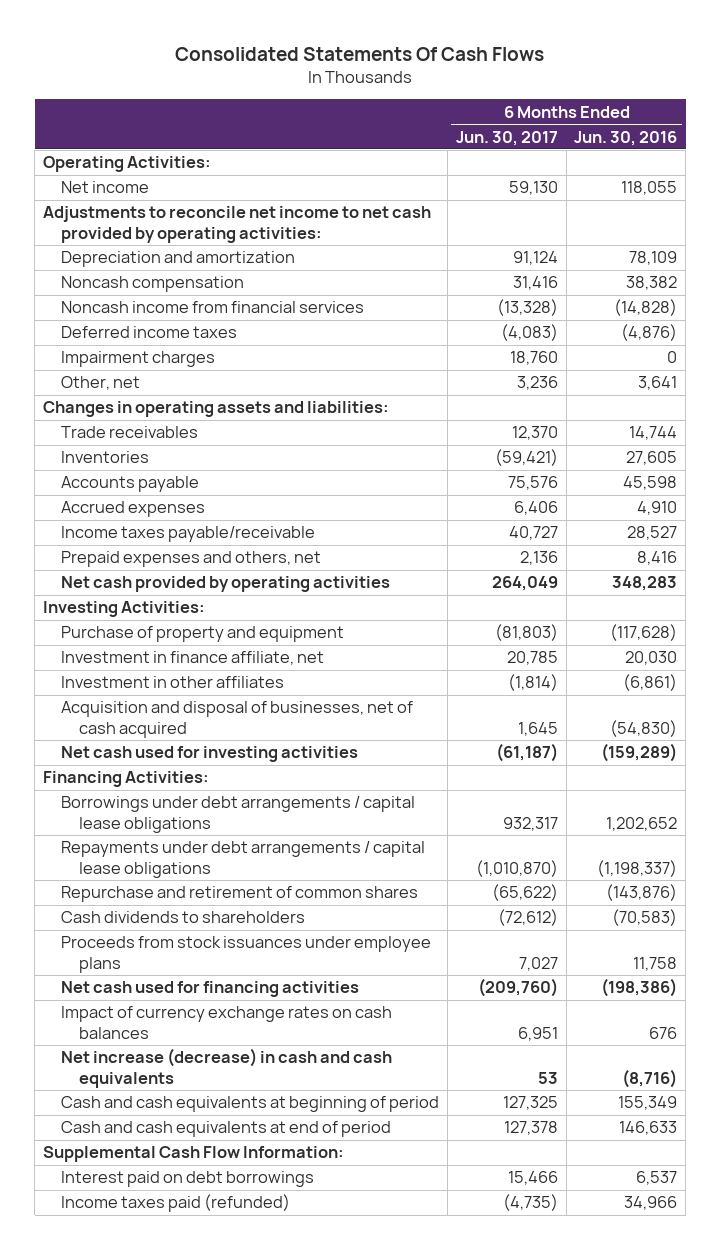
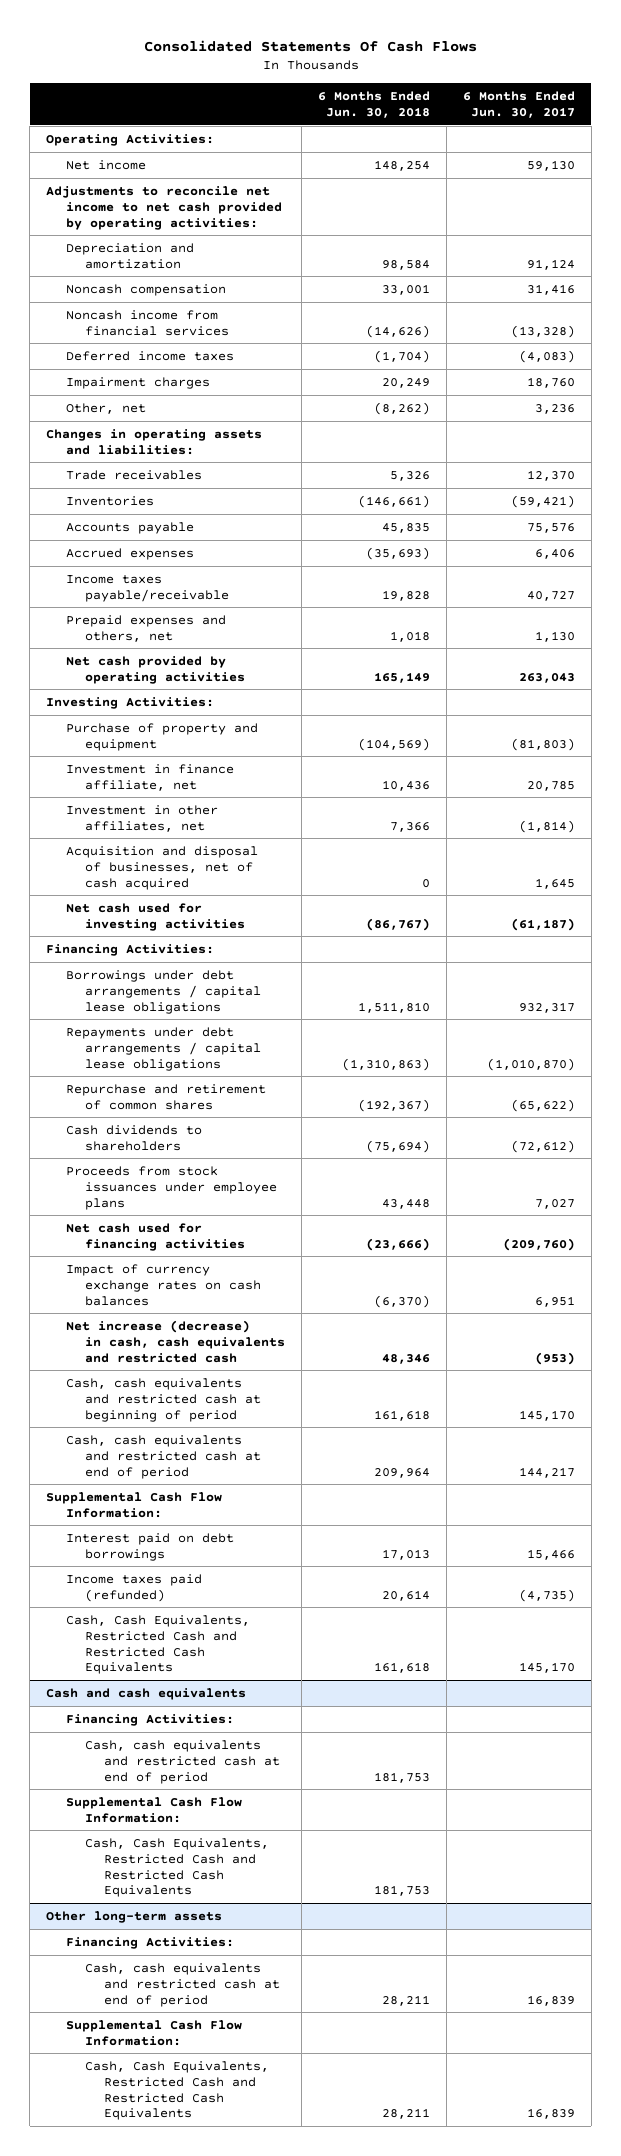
[574,130,678,146] Jun. 30, 2016 -> none
none -> [317,90,430,118] 6 Months Ended Jun. 30, 2018
[519,551,558,566] 2,136 -> [534,630,575,642] 1,130
[491,576,558,592] 264,049 -> [518,672,575,683] 263,043
[60,676,284,689] Investment in other affiliates -> [65,804,218,832] Investment in other affiliates, net
[60,1048,392,1088] Net increase (decrease) in cash and cash equivalents -> [65,1319,285,1363] Net increase (decrease) in cash, cash equivalents and restricted cash
[537,1071,558,1084] 53 -> [534,1351,575,1365] (953)
[60,1096,439,1113] Cash and cash equivalents at beginning of period -> [65,1377,261,1422] Cash, cash equivalents and restricted cash at beginning of period
[502,1096,558,1111] 127,325 -> [518,1409,575,1421] 145,170
[60,1121,391,1138] Cash and cash equivalents at end of period -> [65,1434,261,1479] Cash, cash equivalents and restricted cash at end of period
[503,1121,558,1136] 127,378 -> [518,1466,575,1478] 144,217
none -> [65,1614,250,1675] Cash, Cash Equivalents, Restricted Cash and Restricted Cash Equivalents
none -> [46,1687,247,1700] Cash and cash equivalents
none -> [65,1713,234,1726] Financing Activities:
none -> [84,1739,280,1784] Cash, cash equivalents and restricted cash at end of period
none -> [65,1796,242,1823] Supplemental Cash Flow Information:
none -> [84,1837,269,1898] Cash, Cash Equivalents, Restricted Cash and Restricted Cash Equivalents
none -> [46,1910,223,1923] Other long-term assets
none -> [65,1936,234,1949] Financing Activities:
none -> [84,1962,280,2007] Cash, cash equivalents and restricted cash at end of period
none -> [65,2019,242,2046] Supplemental Cash Flow Information:
none -> [84,2060,269,2121] Cash, Cash Equivalents, Restricted Cash and Restricted Cash Equivalents

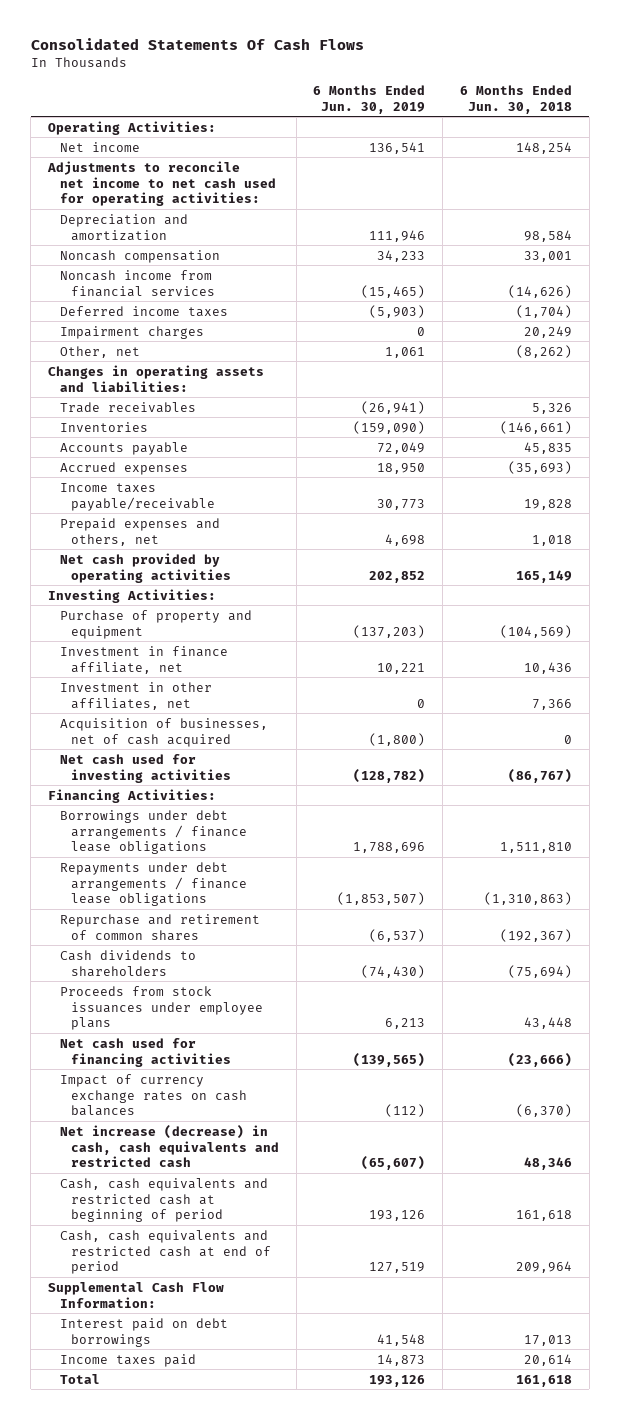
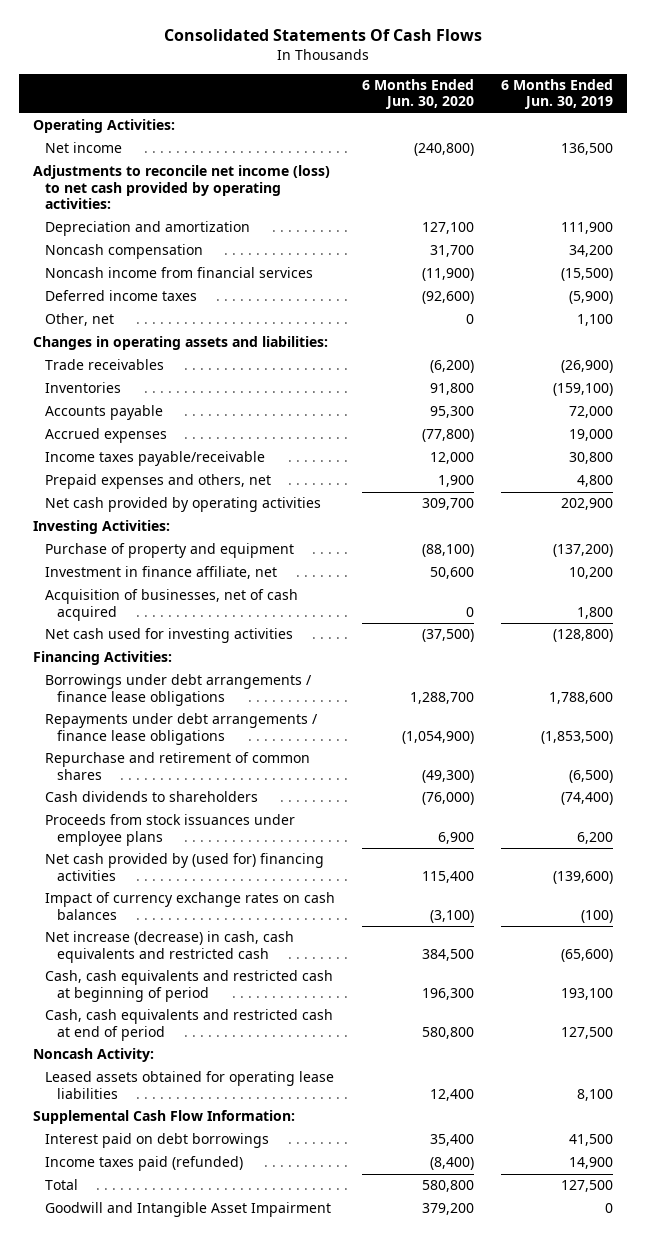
[459,84,572,114] 6 Months Ended Jun. 30, 2018 -> none
none -> [361,79,474,110] 6 Months Ended Jun. 30, 2020
[59,325,204,339] Impairment charges -> none
[369,141,426,154] 136,541 -> [561,143,614,156] 136,500
[47,160,276,207] Adjustments to reconcile net income to net cash used for operating activities: -> [32,165,330,210] Adjustments to reconcile net income (loss) to net cash provided by operating activities:
[369,229,426,242] 111,946 -> [561,222,614,235] 111,900
[377,249,426,262] 34,233 -> [569,245,614,258] 34,200
[361,284,426,298] (15,465) -> [561,268,614,282] (15,500)
[369,304,426,318] (5,903) -> [569,291,614,305] (5,900)
[385,346,426,358] 1,061 -> [577,314,614,327] 1,100
[361,400,426,414] (26,941) -> [561,360,614,374] (26,900)
[353,420,426,434] (159,090) -> [553,383,614,397] (159,100)
[377,441,426,454] 72,049 -> [569,406,614,419] 72,000
[377,462,426,474] 18,950 -> [569,429,614,442] 19,000
[377,498,426,510] 30,773 -> [569,452,614,465] 30,800
[385,533,426,546] 4,698 -> [577,475,614,488] 4,800
[369,570,426,583] 202,852 -> [561,498,614,511] 202,900
[59,681,212,710] Investment in other affiliates, net -> none
[353,624,426,638] (137,203) -> [553,544,614,558] (137,200)
[377,662,426,674] 10,221 -> [569,567,614,580] 10,200
[369,732,426,746] (1,800) -> [577,606,614,619] 1,800
[353,768,426,783] (128,782) -> [553,629,614,643] (128,800)
[353,842,426,854] 1,788,696 -> [549,691,614,704] 1,788,600
[337,892,426,906] (1,853,507) -> [541,730,614,744] (1,853,500)
[369,928,426,942] (6,537) -> [569,769,614,783] (6,500)
[361,964,426,978] (74,430) -> [561,792,614,806] (74,400)
[385,1018,426,1030] 6,213 -> [577,831,614,844] 6,200
[59,1037,231,1067] Net cash used for financing activities -> [44,853,324,881] Net cash provided by (used for) financing activities
[353,1052,426,1067] (139,565) -> [553,870,614,884] (139,600)
[385,1104,426,1118] (112) -> [581,909,614,923] (100)
[361,1156,426,1171] (65,607) -> [561,948,614,962] (65,600)
[369,1210,426,1222] 193,126 -> [561,987,614,1000] 193,100
[369,1262,426,1274] 127,519 -> [561,1026,614,1039] 127,500
none -> [32,1048,154,1063] Noncash Activity:
none -> [44,1071,334,1099] Leased assets obtained for operating lease liabilities
[377,1333,426,1346] 41,548 -> [569,1134,614,1147] 41,500
[59,1353,196,1367] Income taxes paid -> [44,1156,243,1172] Income taxes paid (refunded)
[377,1353,426,1366] 14,873 -> [569,1157,614,1170] 14,900
[369,1374,426,1387] 193,126 -> [561,1180,614,1193] 127,500
none -> [44,1202,331,1218] Goodwill and Intangible Asset Impairment

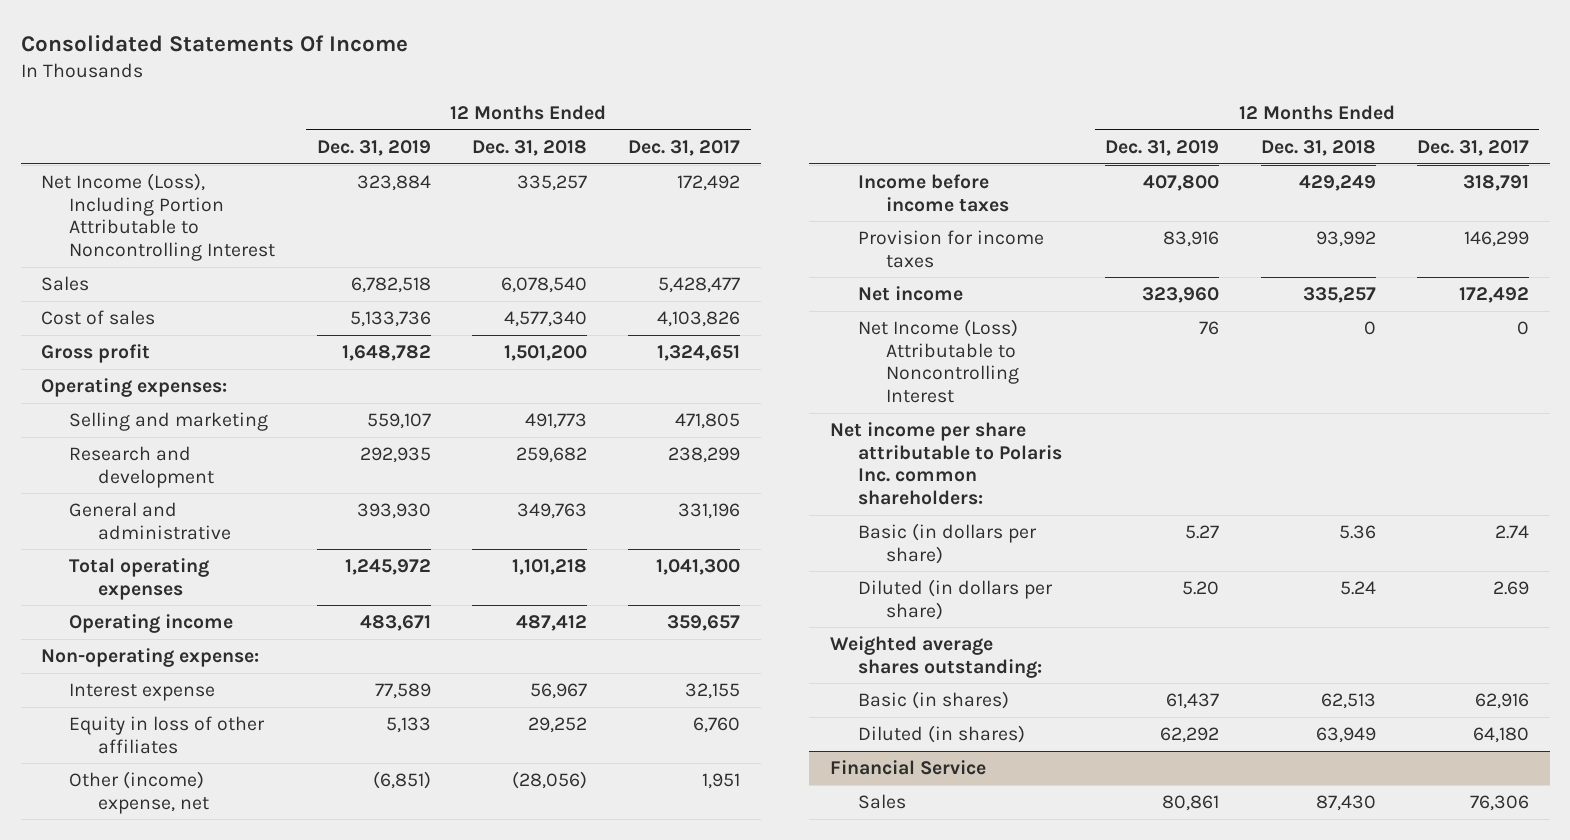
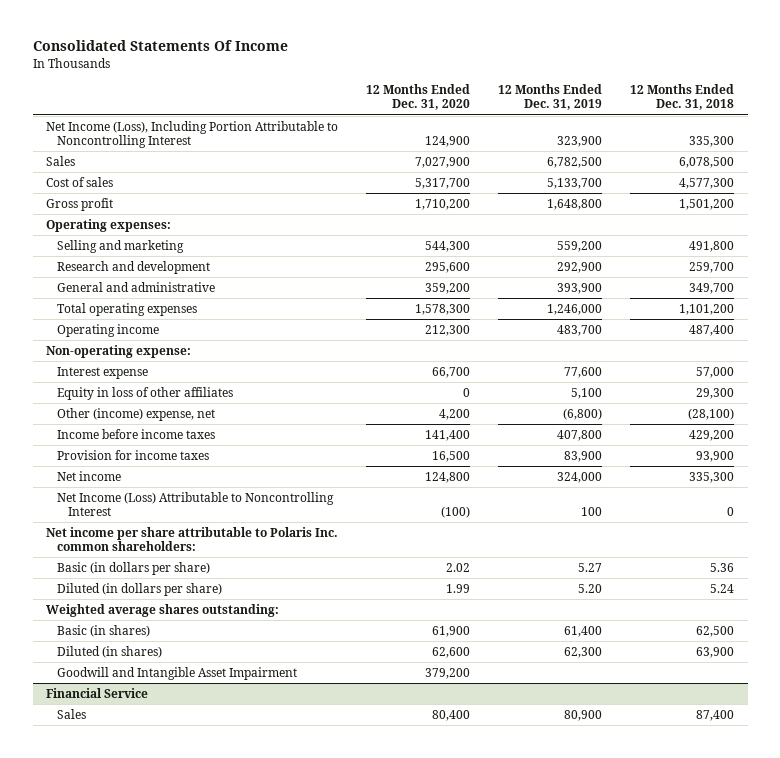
[628,139,741,156] Dec. 31, 2017 -> none
none -> [366,84,471,111] 12 Months Ended Dec. 31, 2020
[356,174,431,191] 323,884 -> [557,135,603,147] 323,900
[516,174,587,191] 335,257 -> [688,135,734,147] 335,300
[350,276,431,293] 6,782,518 -> [547,156,603,168] 6,782,500
[500,276,587,293] 6,078,540 -> [678,156,734,168] 6,078,500
[349,310,431,327] 5,133,736 -> [547,177,603,189] 5,133,700
[503,310,587,327] 4,577,340 -> [678,177,734,189] 4,577,300
[341,344,431,361] 1,648,782 -> [547,198,603,210] 1,648,800
[366,412,431,429] 559,107 -> [557,240,603,252] 559,200
[524,412,587,429] 491,773 -> [688,240,734,252] 491,800
[359,446,431,463] 292,935 -> [557,261,603,273] 292,900
[515,446,587,463] 259,682 -> [688,261,734,273] 259,700
[356,502,431,519] 393,930 -> [557,282,603,294] 393,900
[516,502,587,519] 349,763 -> [688,282,734,294] 349,700
[344,558,431,575] 1,245,972 -> [547,303,603,315] 1,246,000
[511,558,587,575] 1,101,218 -> [678,303,734,315] 1,101,200
[359,614,431,631] 483,671 -> [557,324,603,336] 483,700
[515,614,587,631] 487,412 -> [688,324,734,336] 487,400
[374,682,431,699] 77,589 -> [564,366,603,378] 77,600
[529,682,587,699] 56,967 -> [695,366,734,378] 57,000
[385,716,431,733] 5,133 -> [571,387,603,399] 5,100
[527,716,587,733] 29,252 -> [695,387,734,399] 29,300
[372,770,431,789] (6,851) -> [563,407,603,420] (6,800)
[511,770,587,789] (28,056) -> [687,407,734,420] (28,100)
[1298,174,1376,191] 429,249 -> [688,429,734,441] 429,200
[1163,230,1220,247] 83,916 -> [564,450,603,462] 83,900
[1315,230,1376,247] 93,992 -> [695,450,734,462] 93,900
[1142,286,1220,303] 323,960 -> [557,471,603,483] 324,000
[1302,286,1376,303] 335,257 -> [688,471,734,483] 335,300
[1199,320,1220,335] 76 -> [581,506,603,516] 100
[1166,692,1220,709] 61,437 -> [564,625,603,637] 61,400
[1320,692,1376,709] 62,513 -> [695,625,734,637] 62,500
[1160,726,1220,743] 62,292 -> [564,646,603,658] 62,300
[1315,726,1376,743] 63,949 -> [695,646,734,658] 63,900
none -> [56,666,297,680] Goodwill and Intangible Asset Impairment
[1162,794,1220,811] 80,861 -> [564,709,603,721] 80,900
[1315,794,1376,811] 87,430 -> [695,709,734,721] 87,400

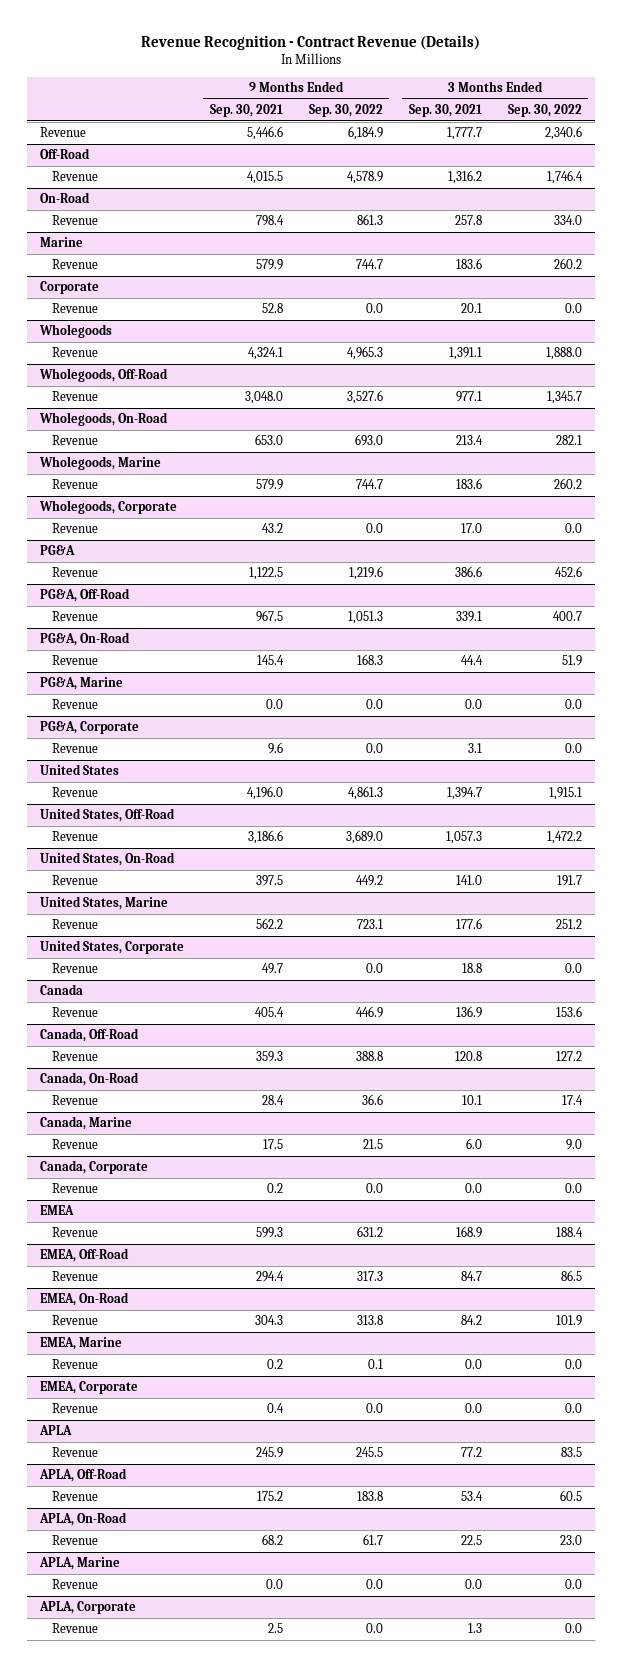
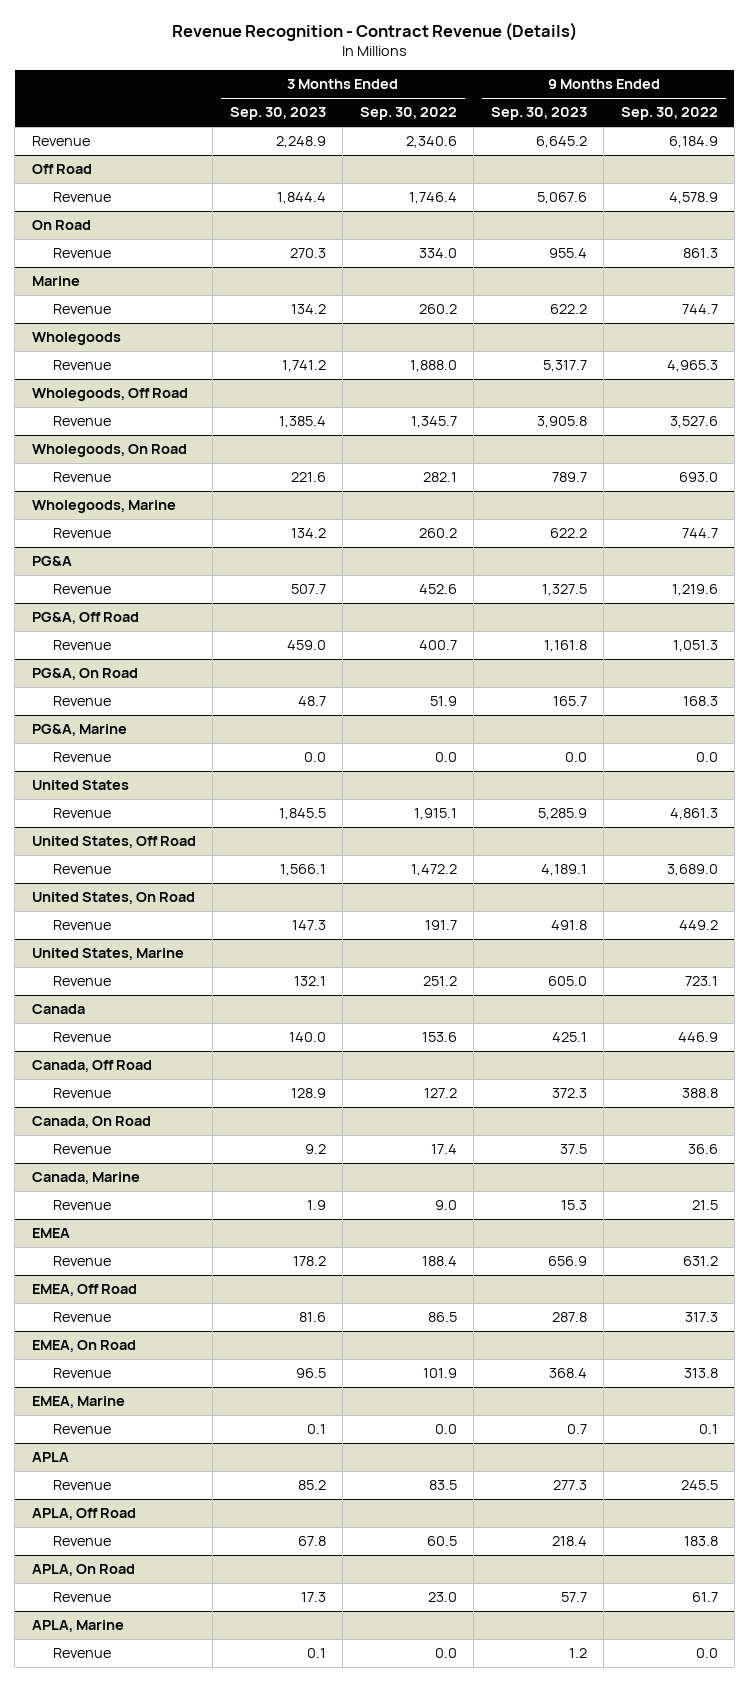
[209,103,283,117] Sep. 30, 2021 -> none
[408,103,482,117] Sep. 30, 2021 -> none
none -> [229,107,326,121] Sep. 30, 2023
none -> [490,107,587,121] Sep. 30, 2023
[39,148,90,160] Off-Road -> [31,164,92,175] Off Road
[39,192,90,204] On-Road -> [31,220,91,231] On Road
[39,281,99,295] Corporate -> none
[51,303,98,314] Revenue -> none
[38,368,168,383] Wholegoods, Off-Road -> [31,388,188,402] Wholegoods, Off Road
[38,412,168,427] Wholegoods, On-Road -> [31,444,187,458] Wholegoods, On Road
[38,500,177,515] Wholegoods, Corporate -> none
[51,523,98,534] Revenue -> none
[39,588,130,603] PG&A, Off-Road -> [31,612,139,625] PG&A, Off Road
[39,632,130,647] PG&A, On-Road -> [31,668,138,681] PG&A, On Road
[39,721,139,735] PG&A, Corporate -> none
[51,743,98,754] Revenue -> none
[39,808,175,823] United States, Off-Road -> [31,836,196,849] United States, Off Road
[39,852,175,867] United States, On-Road -> [31,892,195,905] United States, On Road
[39,940,184,955] United States, Corporate -> none
[51,963,98,974] Revenue -> none
[39,1028,139,1043] Canada, Off-Road -> [31,1060,152,1073] Canada, Off Road
[39,1072,139,1087] Canada, On-Road -> [31,1116,151,1129] Canada, On Road
[39,1160,148,1175] Canada, Corporate -> none
[51,1183,98,1194] Revenue -> none
[39,1248,129,1263] EMEA, Off-Road -> [31,1284,137,1297] EMEA, Off Road
[39,1292,129,1307] EMEA, On-Road -> [31,1340,136,1353] EMEA, On Road
[39,1381,138,1395] EMEA, Corporate -> none
[51,1403,98,1414] Revenue -> none
[38,1468,127,1483] APLA, Off-Road -> [31,1508,136,1521] APLA, Off Road
[38,1512,127,1527] APLA, On-Road -> [31,1564,135,1577] APLA, On Road
[38,1601,136,1615] APLA, Corporate -> none
[51,1623,98,1634] Revenue -> none

